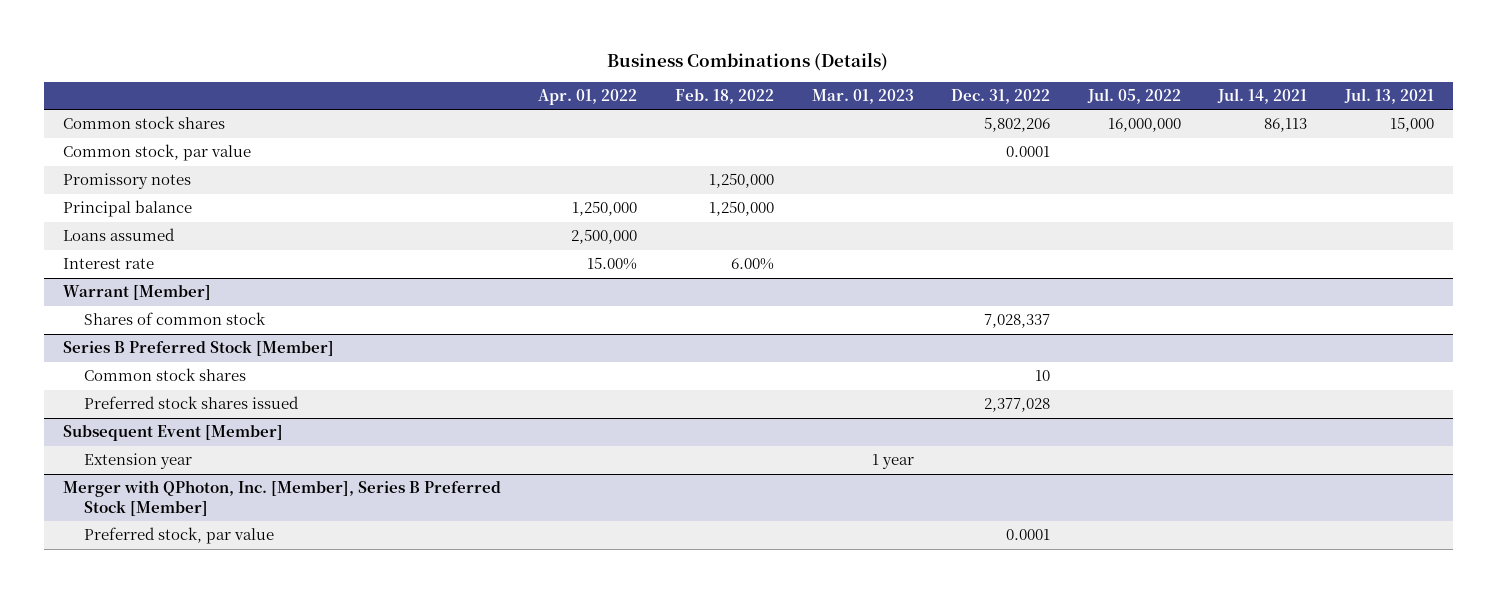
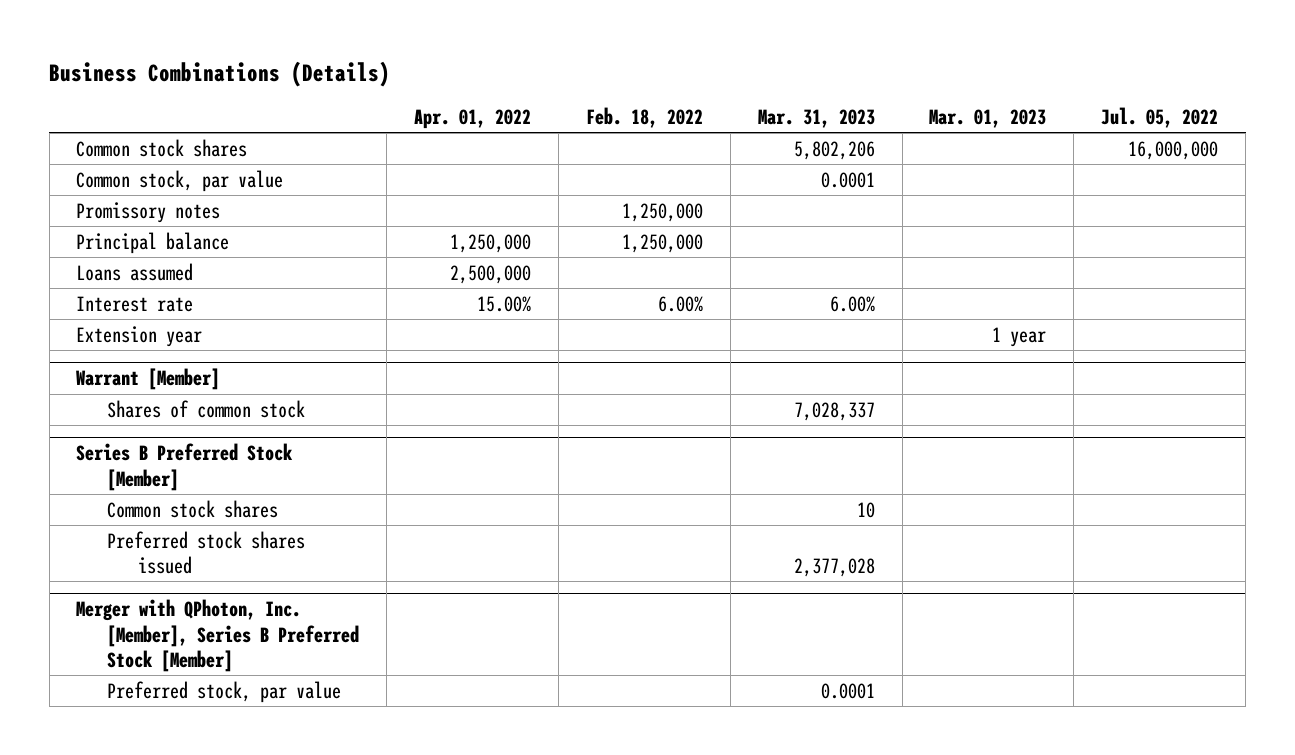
[951,89,1051,105] Dec. 31, 2022 -> none
[1217,88,1308,105] Jul. 14, 2021 -> none
[1344,88,1435,105] Jul. 13, 2021 -> none
none -> [757,108,875,128] Mar. 31, 2023
none -> [76,325,203,347] Extension year
[62,425,283,442] Subsequent Event [Member] -> none
[83,453,192,470] Extension year -> none

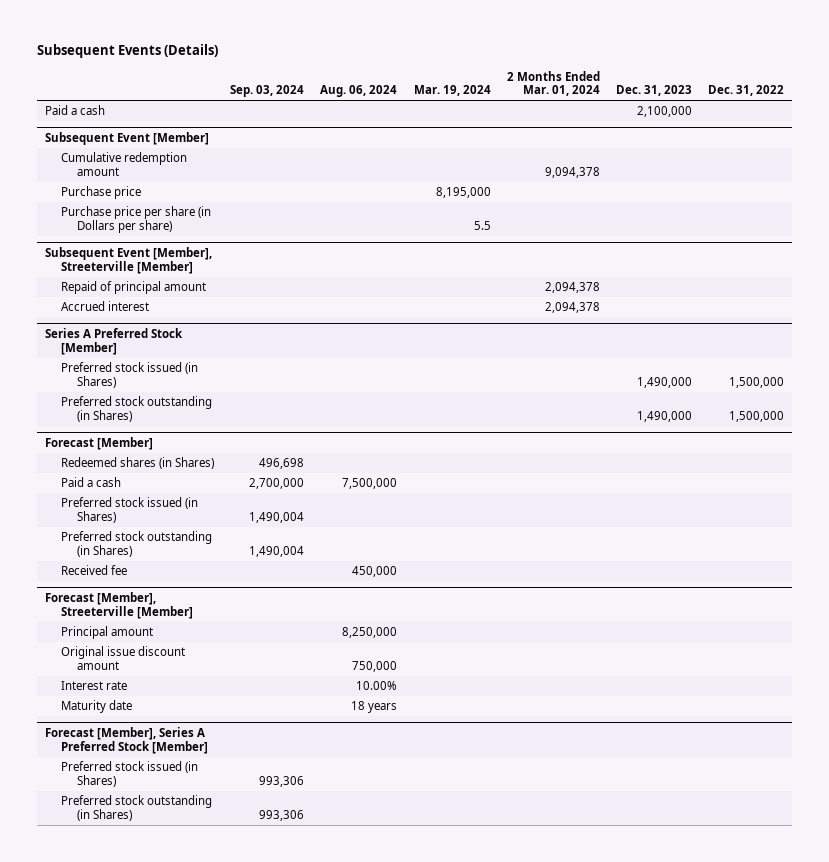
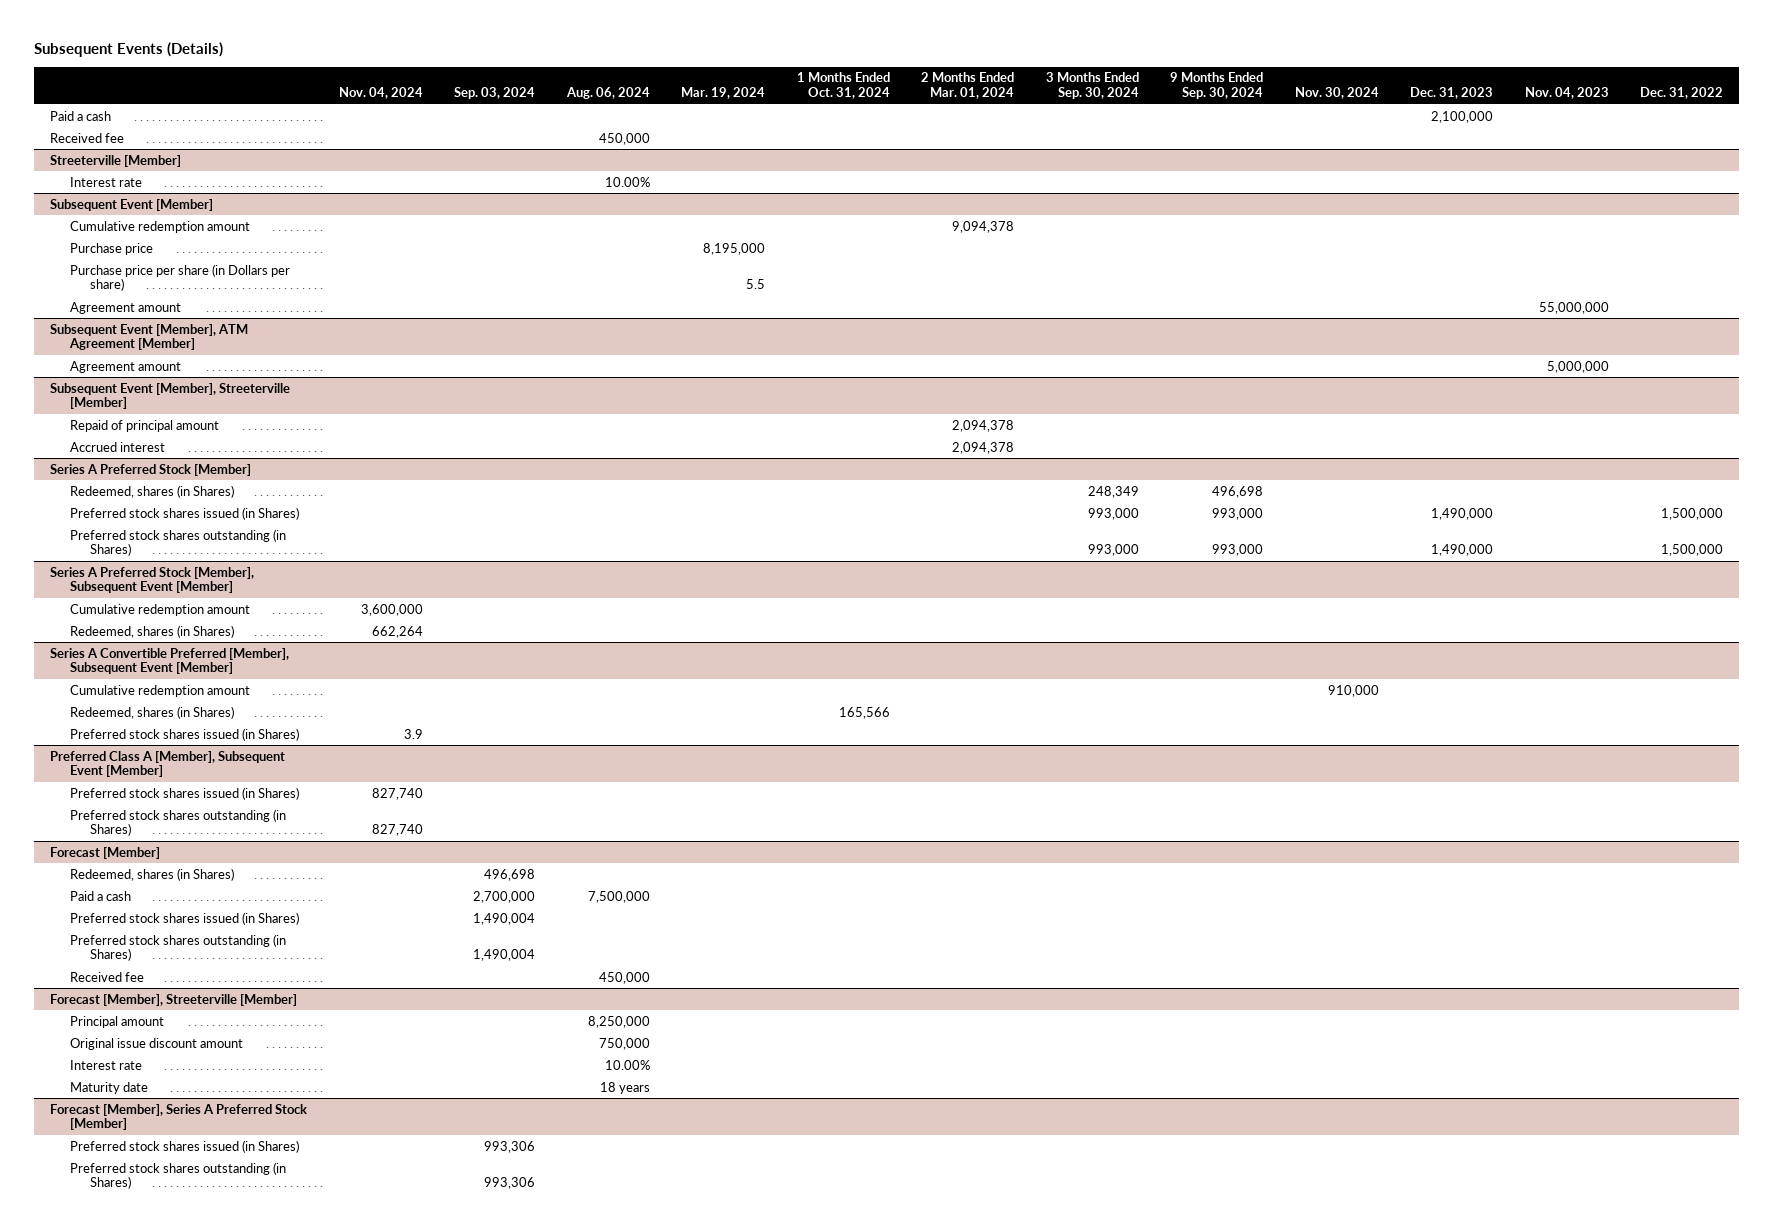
none -> [338,87,423,100] Nov. 04, 2024
none -> [796,72,890,100] 1 Months Ended Oct. 31, 2024
none -> [1045,72,1139,100] 3 Months Ended Sep. 30, 2024
none -> [1170,72,1264,100] 9 Months Ended Sep. 30, 2024
none -> [1294,87,1379,100] Nov. 30, 2024
none -> [1524,87,1609,100] Nov. 04, 2023
none -> [50,132,125,143] Received fee
none -> [50,154,182,167] Streeterville [Member]
none -> [70,176,143,187] Interest rate
none -> [70,301,182,314] Agreement amount
none -> [50,323,249,351] Subsequent Event [Member], ATM Agreement [Member]
none -> [70,360,182,373] Agreement amount
none -> [70,484,235,498] Redeemed, shares (in Shares)
[61,361,199,388] Preferred stock issued (in Shares) -> [70,506,300,520] Preferred stock shares issued (in Shares)
[61,395,213,422] Preferred stock outstanding (in Shares) -> [70,528,287,557] Preferred stock shares outstanding (in Shares)
none -> [50,566,255,594] Series A Preferred Stock [Member], Subsequent Event [Member]
none -> [70,603,251,616] Cumulative redemption amount
none -> [70,624,235,638] Redeemed, shares (in Shares)
none -> [50,647,290,675] Series A Convertible Preferred [Member], Subsequent Event [Member]
none -> [70,684,251,697] Cumulative redemption amount
none -> [70,705,235,719] Redeemed, shares (in Shares)
none -> [70,727,300,741] Preferred stock shares issued (in Shares)
none -> [50,750,286,778] Preferred Class A [Member], Subsequent Event [Member]
none -> [70,786,300,800] Preferred stock shares issued (in Shares)
none -> [70,808,287,837] Preferred stock shares outstanding (in Shares)
[61,456,215,469] Redeemed shares (in Shares) -> [70,867,235,881] Redeemed, shares (in Shares)
[61,496,199,523] Preferred stock issued (in Shares) -> [70,911,300,925] Preferred stock shares issued (in Shares)
[61,530,213,557] Preferred stock outstanding (in Shares) -> [70,933,287,962] Preferred stock shares outstanding (in Shares)
[61,760,199,787] Preferred stock issued (in Shares) -> [70,1139,300,1153] Preferred stock shares issued (in Shares)
[61,794,213,821] Preferred stock outstanding (in Shares) -> [70,1161,287,1190] Preferred stock shares outstanding (in Shares)

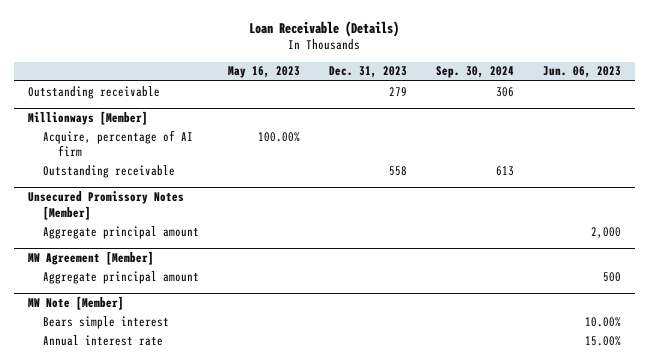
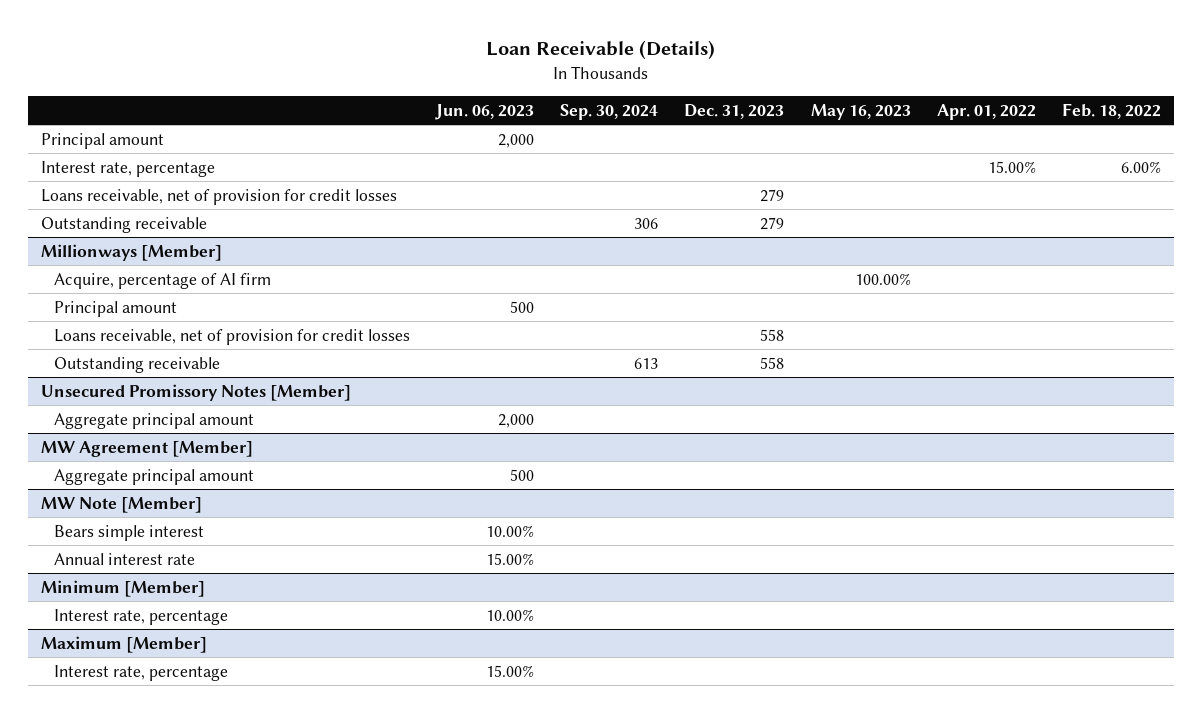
none -> [936,103,1036,120] Apr. 01, 2022
none -> [1062,102,1162,119] Feb. 18, 2022
none -> [40,132,164,149] Principal amount
none -> [40,160,215,177] Interest rate, percentage
none -> [40,188,397,205] Loans receivable, net of provision for credit losses
none -> [53,300,177,317] Principal amount
none -> [53,328,410,345] Loans receivable, net of provision for credit losses
none -> [40,579,205,597] Minimum [Member]
none -> [53,608,228,625] Interest rate, percentage
none -> [40,635,207,653] Maximum [Member]
none -> [53,664,228,681] Interest rate, percentage

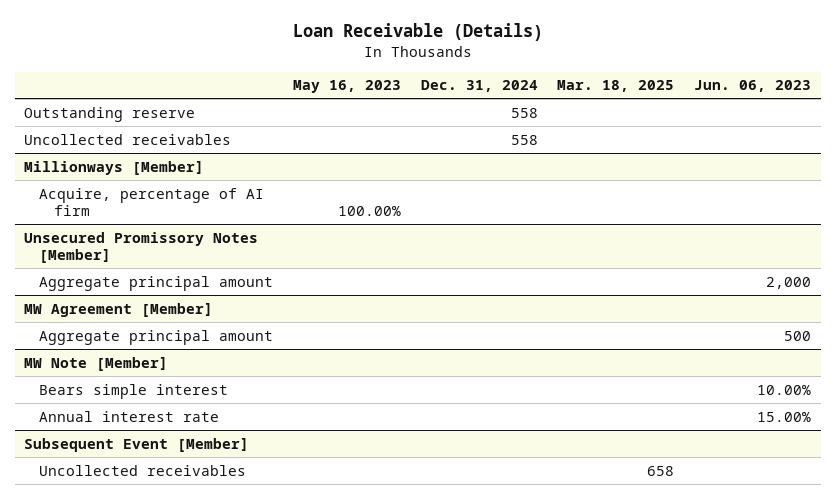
[560,103,659,120] Sep. 30, 2024 -> none
[684,103,785,119] Dec. 31, 2023 -> none
[936,103,1036,120] Apr. 01, 2022 -> none
[1062,102,1162,119] Feb. 18, 2022 -> none
none -> [420,80,538,93] Dec. 31, 2024
none -> [557,80,675,93] Mar. 18, 2025
[40,132,164,149] Principal amount -> none
[40,160,215,177] Interest rate, percentage -> none
[40,188,397,205] Loans receivable, net of provision for credit losses -> none
none -> [24,106,196,122] Outstanding reserve
[40,216,207,233] Outstanding receivable -> [24,133,232,145] Uncollected receivables
[53,300,177,317] Principal amount -> none
[53,328,410,345] Loans receivable, net of provision for credit losses -> none
[53,356,220,373] Outstanding receivable -> none
[40,579,205,597] Minimum [Member] -> none
[53,608,228,625] Interest rate, percentage -> none
[40,635,207,653] Maximum [Member] -> none
[53,664,228,681] Interest rate, percentage -> none
none -> [24,437,250,452] Subsequent Event [Member]
none -> [39,464,247,476] Uncollected receivables

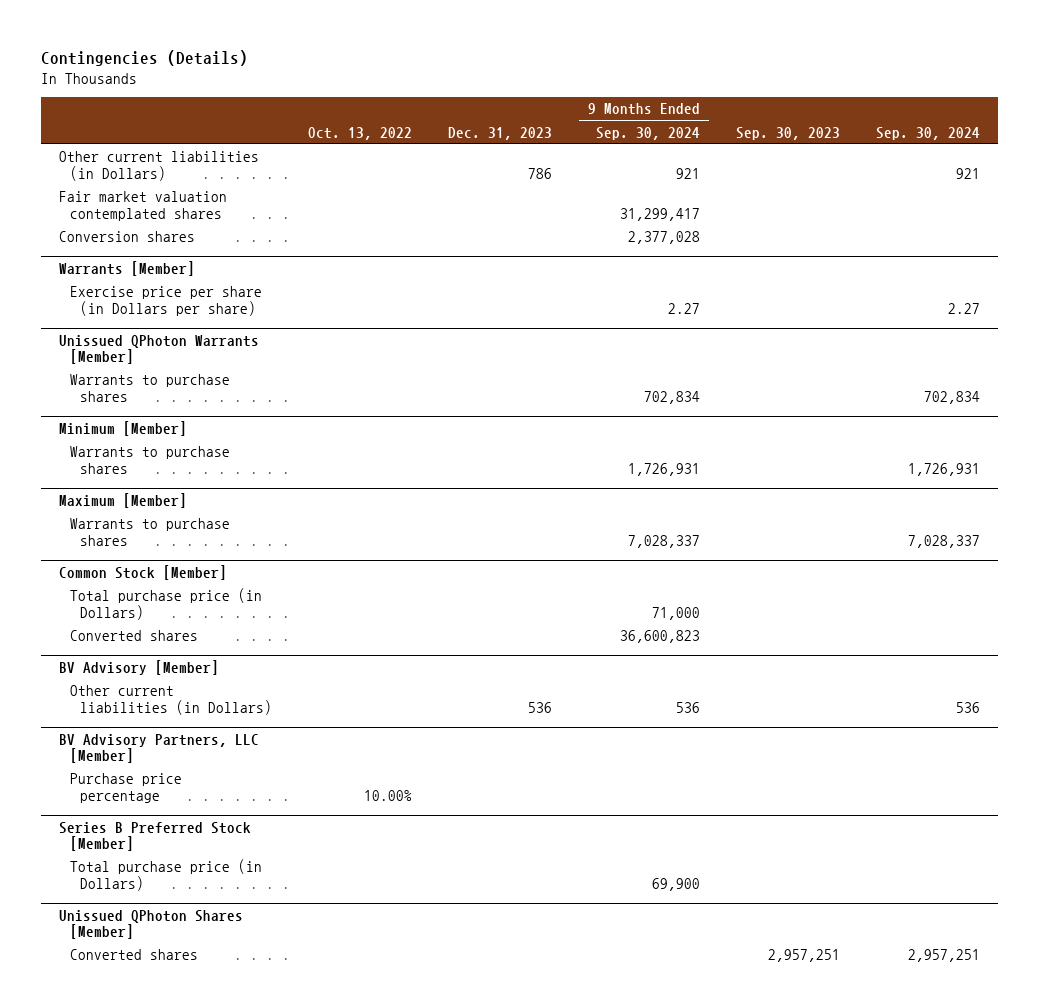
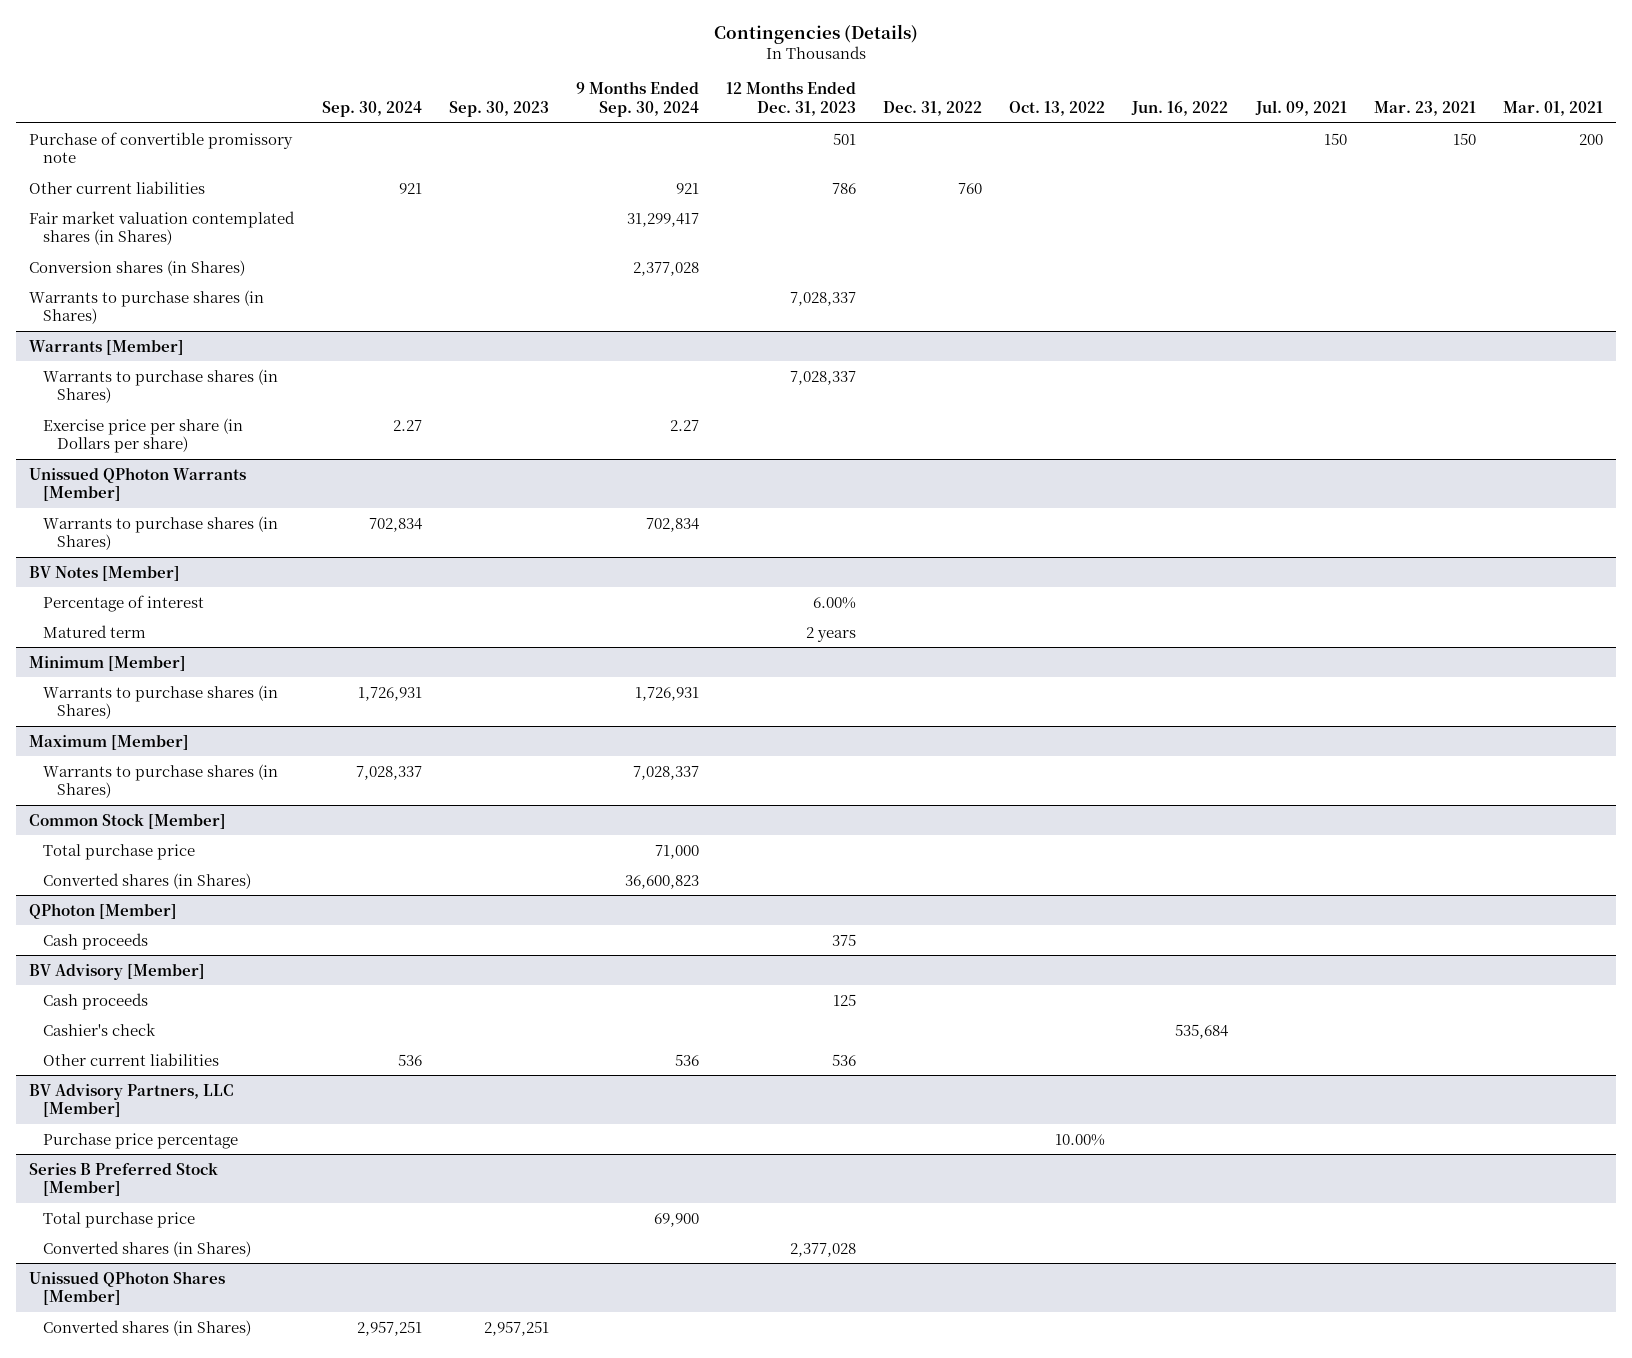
[447,126,552,140] Dec. 31, 2023 -> none
none -> [726,81,857,116] 12 Months Ended Dec. 31, 2023
none -> [883,100,983,116] Dec. 31, 2022
none -> [1131,100,1229,116] Jun. 16, 2022
none -> [1254,99,1347,116] Jul. 09, 2021
none -> [1373,100,1476,116] Mar. 23, 2021
none -> [1502,100,1603,116] Mar. 01, 2021
none -> [29,131,294,164] Purchase of convertible promissory note
[59,151,260,181] Other current liabilities (in Dollars) -> [29,180,206,194] Other current liabilities
[59,191,228,221] Fair market valuation contemplated shares -> [29,210,296,246] Fair market valuation contemplated shares (in Shares)
[59,231,196,243] Conversion shares -> [29,259,246,276] Conversion shares (in Shares)
none -> [29,289,265,325] Warrants to purchase shares (in Shares)
none -> [43,368,279,404] Warrants to purchase shares (in Shares)
[69,374,230,402] Warrants to purchase shares -> [43,515,279,551] Warrants to purchase shares (in Shares)
none -> [29,565,181,581] BV Notes [Member]
none -> [43,594,205,612] Percentage of interest
none -> [43,624,147,638] Matured term
[69,446,230,474] Warrants to purchase shares -> [43,684,279,720] Warrants to purchase shares (in Shares)
[69,518,230,546] Warrants to purchase shares -> [43,763,279,799] Warrants to purchase shares (in Shares)
[69,588,262,620] Total purchase price (in Dollars) -> [43,843,196,860] Total purchase price
[69,630,198,642] Converted shares -> [43,872,252,889] Converted shares (in Shares)
none -> [29,902,178,919] QPhoton [Member]
none -> [43,932,149,950] Cash proceeds
none -> [43,992,149,1010] Cash proceeds
none -> [43,1022,157,1036] Cashier's check
[69,685,272,715] Other current liabilities (in Dollars) -> [43,1052,220,1066] Other current liabilities
[69,859,262,891] Total purchase price (in Dollars) -> [43,1211,196,1228] Total purchase price
none -> [43,1240,252,1257] Converted shares (in Shares)
[69,949,198,961] Converted shares -> [43,1319,252,1336] Converted shares (in Shares)

